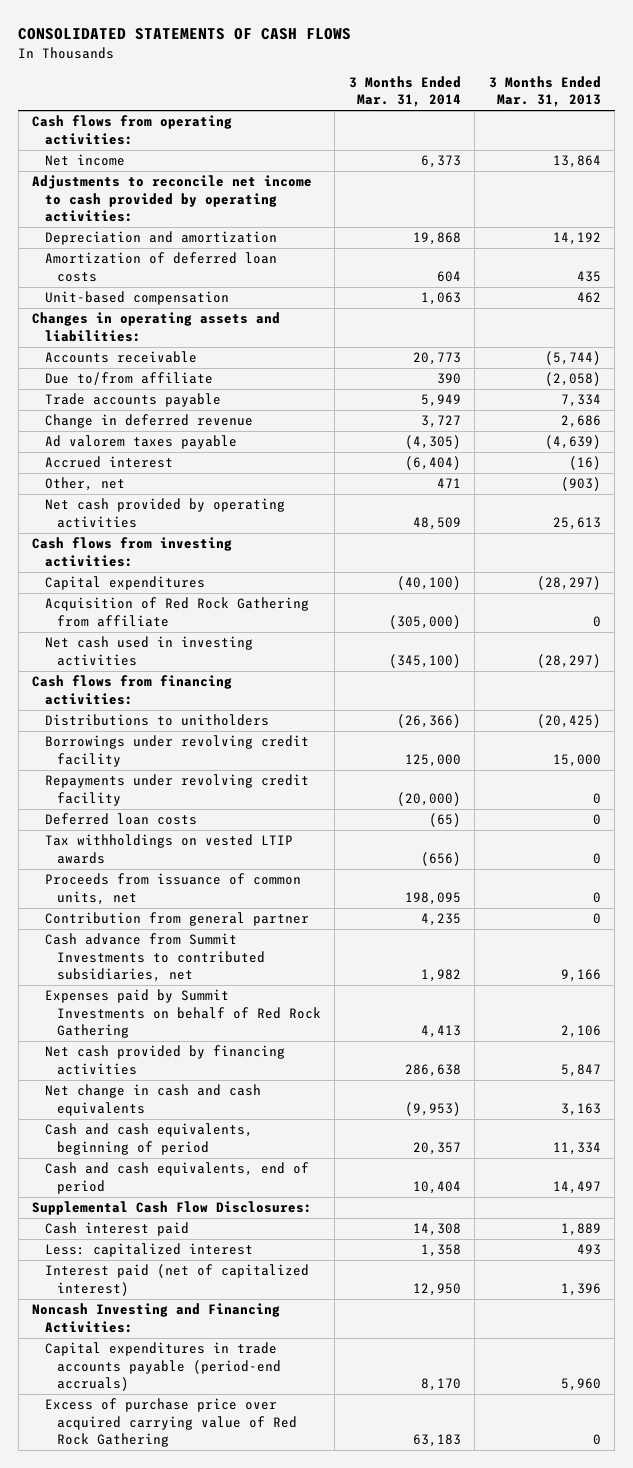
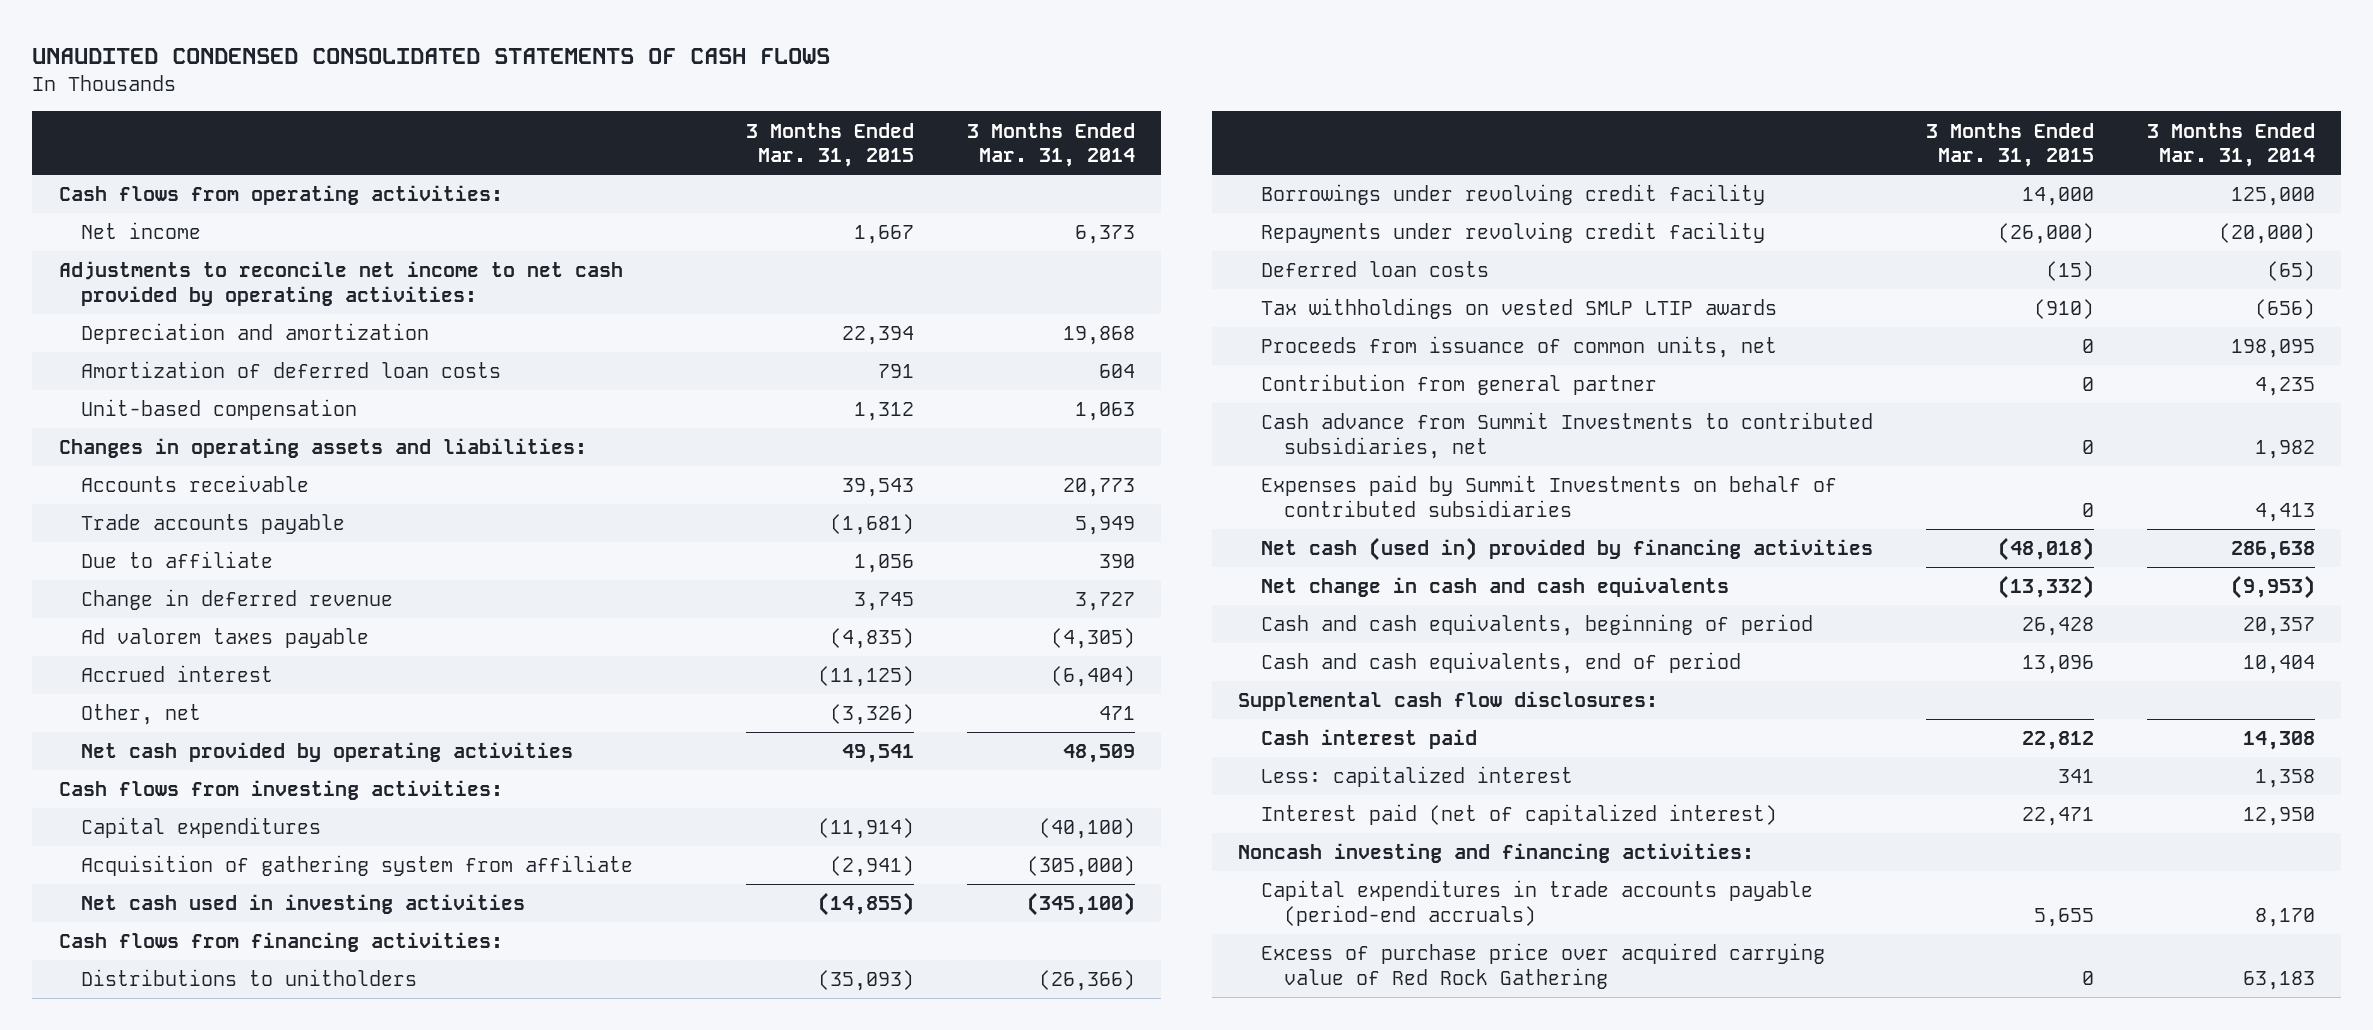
[18,28,352,41] CONSOLIDATED STATEMENTS OF CASH FLOWS -> [32,47,831,64] UNAUDITED CONDENSED CONSOLIDATED STATEMENTS OF CASH FLOWS
[488,75,601,108] 3 Months Ended Mar. 31, 2013 -> none
none -> [746,122,915,168] 3 Months Ended Mar. 31, 2015
[32,175,313,223] Adjustments to reconcile net income to cash provided by operating activities: -> [58,261,623,306] Adjustments to reconcile net income to net cash provided by operating activities:
[44,372,213,386] Due to/from affiliate -> none
none -> [81,551,274,569] Due to affiliate
[44,597,309,627] Acquisition of Red Rock Gathering from affiliate -> [81,855,634,877] Acquisition of gathering system from affiliate
[44,834,293,864] Tax withholdings on vested LTIP awards -> [1261,298,1778,320] Tax withholdings on vested SMLP LTIP awards
[44,989,322,1039] Expenses paid by Summit Investments on behalf of Red Rock Gathering -> [1261,475,1838,517] Expenses paid by Summit Investments on behalf of contributed subsidiaries
[44,1045,285,1075] Net cash provided by financing activities -> [1261,537,1874,562] Net cash (used in) provided by financing activities
[32,1201,313,1216] Supplemental Cash Flow Disclosures: -> [1238,691,1659,712] Supplemental cash flow disclosures:
[32,1303,281,1333] Noncash Investing and Financing Activities: -> [1238,843,1755,864] Noncash investing and financing activities:

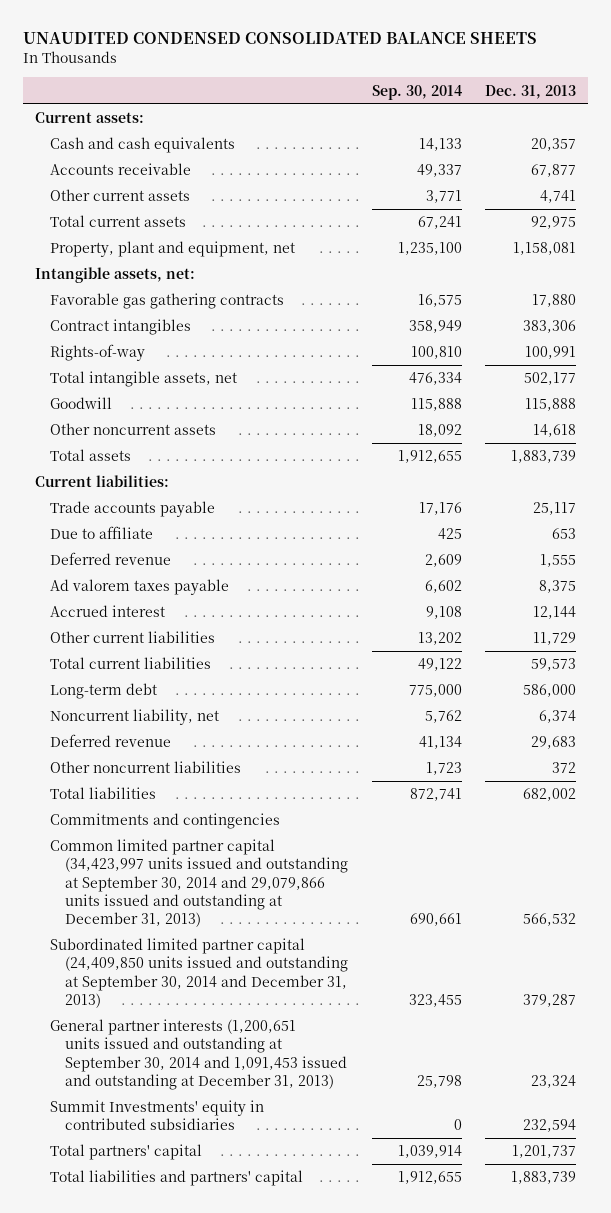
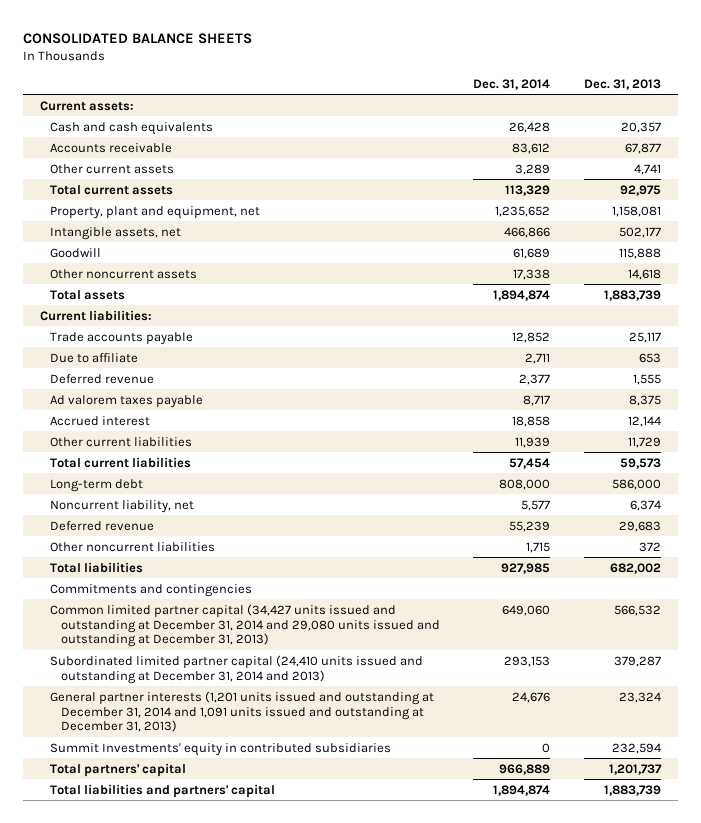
[22,32,537,45] UNAUDITED CONDENSED CONSOLIDATED BALANCE SHEETS -> [23,33,253,45] CONSOLIDATED BALANCE SHEETS
[371,84,462,100] Sep. 30, 2014 -> none
none -> [473,78,551,90] Dec. 31, 2014
[34,267,195,284] Intangible assets, net: -> none
[49,293,284,310] Favorable gas gathering contracts -> none
[49,319,191,336] Contract intangibles -> none
[49,344,145,362] Rights-of-way -> none
[49,371,237,388] Total intangible assets, net -> [50,226,182,240] Intangible assets, net
[49,839,348,927] Common limited partner capital (34,423,997 units issued and outstanding at September 30, 2014 and 29,079,866 units issued and outstanding at December 31, 2013) -> [50,603,440,648] Common limited partner capital (34,427 units issued and outstanding at December 31, 2014 and 29,080 units issued and outstanding at December 31, 2013)
[49,938,348,1008] Subordinated limited partner capital (24,409,850 units issued and outstanding at September 30, 2014 and December 31, 2013) -> [50,654,424,684] Subordinated limited partner capital (24,410 units issued and outstanding at December 31, 2014 and 2013)
[49,1019,347,1090] General partner interests (1,200,651 units issued and outstanding at September 30, 2014 and 1,091,453 issued and outstanding at December 31, 2013) -> [50,690,435,733] General partner interests (1,201 units issued and outstanding at December 31, 2014 and 1,091 units issued and outstanding at December 31, 2013)

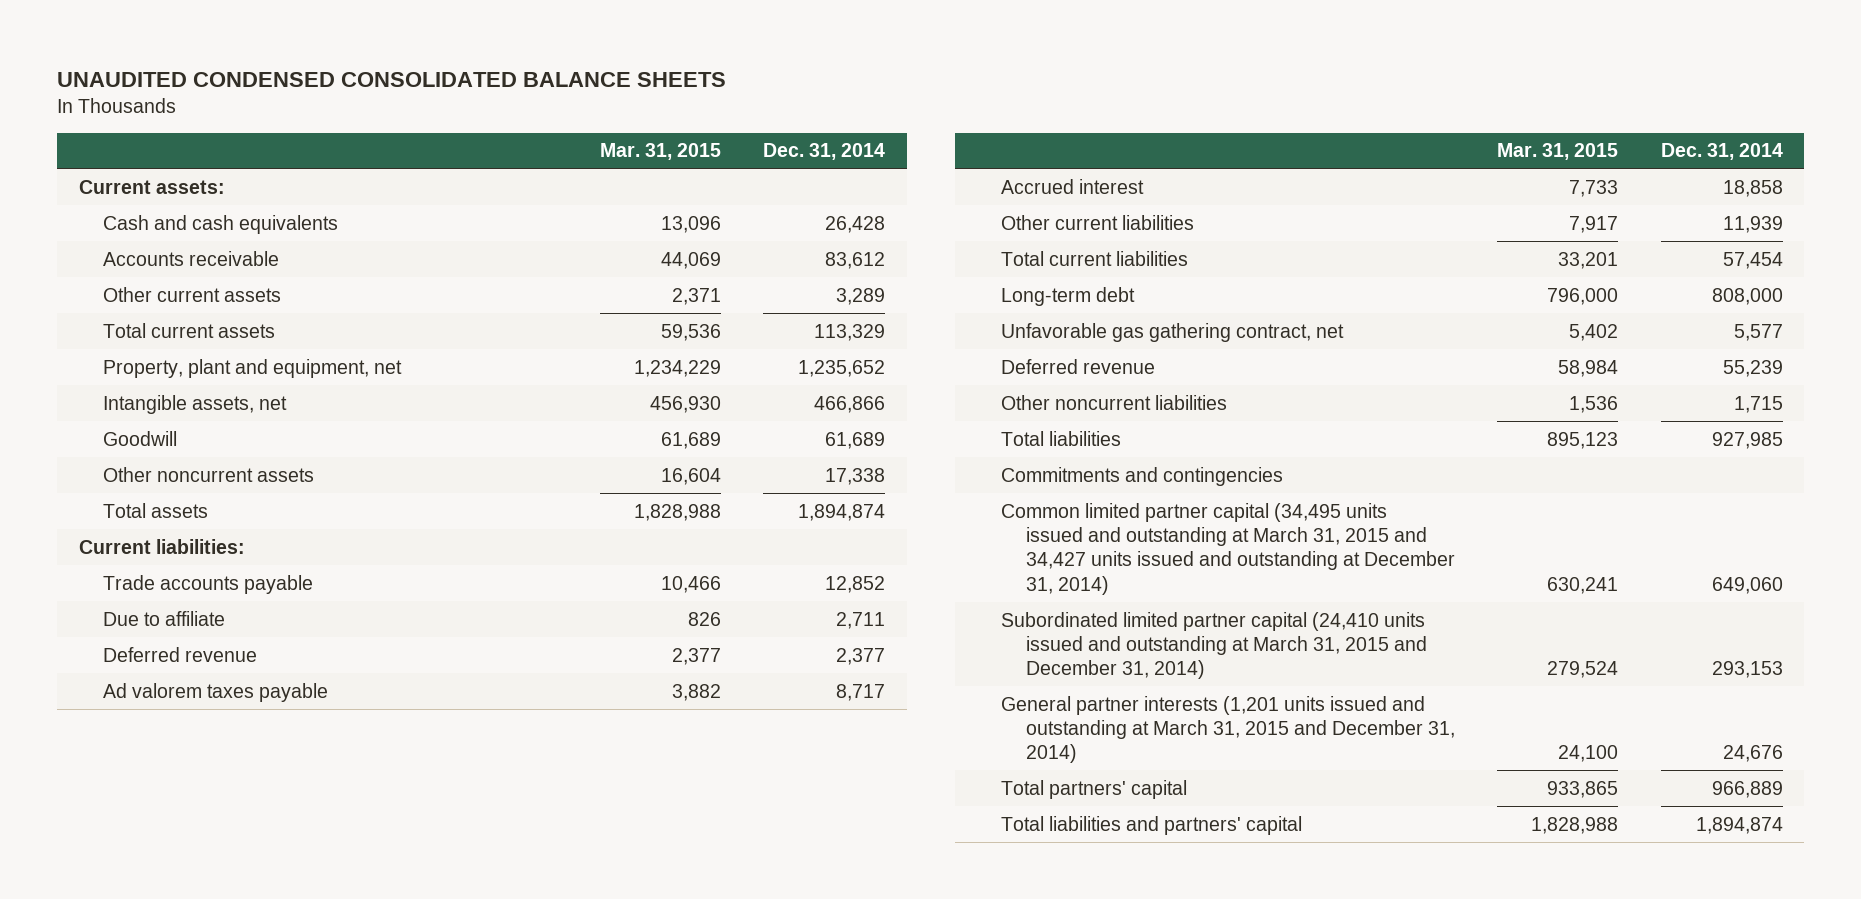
[23,33,253,45] CONSOLIDATED BALANCE SHEETS -> [57,72,727,88] UNAUDITED CONDENSED CONSOLIDATED BALANCE SHEETS
[584,78,662,90] Dec. 31, 2013 -> none
none -> [599,143,721,161] Mar. 31, 2015
[50,499,195,513] Noncurrent liability, net -> [1000,322,1344,342] Unfavorable gas gathering contract, net
[50,742,392,756] Summit Investments' equity in contributed subsidiaries -> none
[50,603,440,648] Common limited partner capital (34,427 units issued and outstanding at December 31, 2014 and 29,080 units issued and outstanding at December 31, 2013) -> [1000,502,1455,595] Common limited partner capital (34,495 units issued and outstanding at March 31, 2015 and 34,427 units issued and outstanding at December 31, 2014)
[50,654,424,684] Subordinated limited partner capital (24,410 units issued and outstanding at December 31, 2014 and 2013) -> [1000,611,1427,680] Subordinated limited partner capital (24,410 units issued and outstanding at March 31, 2015 and December 31, 2014)
[50,690,435,733] General partner interests (1,201 units issued and outstanding at December 31, 2014 and 1,091 units issued and outstanding at December 31, 2013) -> [1000,695,1455,764] General partner interests (1,201 units issued and outstanding at March 31, 2015 and December 31, 2014)

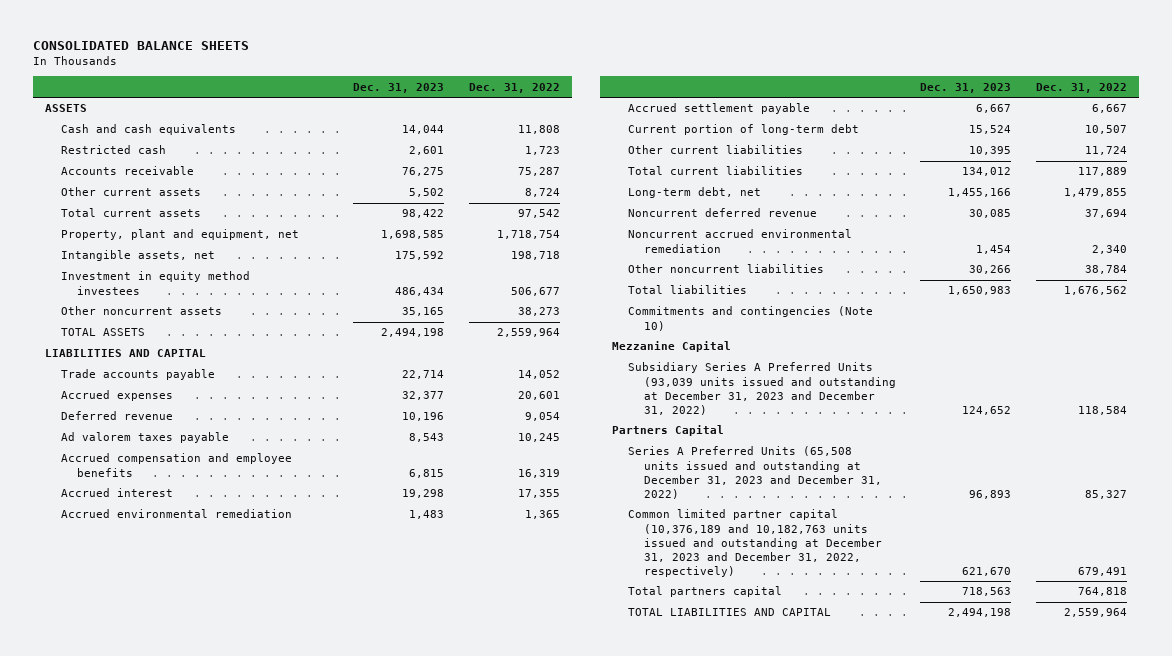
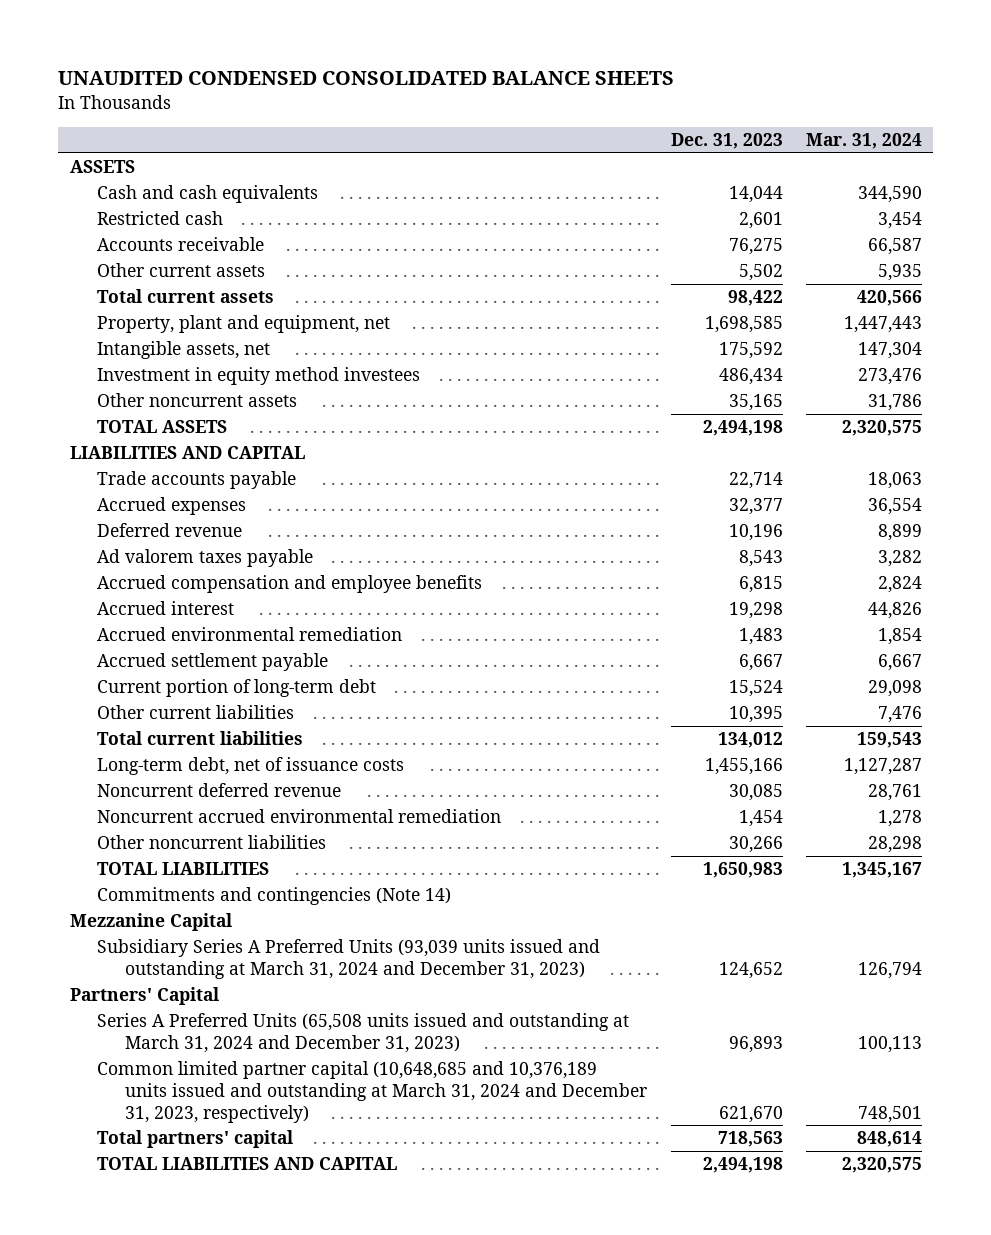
[32,41,249,51] CONSOLIDATED BALANCE SHEETS -> [57,71,674,86] UNAUDITED CONDENSED CONSOLIDATED BALANCE SHEETS
[468,82,560,93] Dec. 31, 2022 -> none
none -> [805,132,922,149] Mar. 31, 2024
[628,187,762,199] Long-term debt, net -> [97,757,405,776] Long-term debt, net of issuance costs
[628,285,748,295] Total liabilities -> [97,862,270,876] TOTAL LIABILITIES
[628,306,874,331] Commitments and contingencies (Note 10) -> [97,887,452,906] Commitments and contingencies (Note 14)
[628,362,897,415] Subsidiary Series A Preferred Units (93,039 units issued and outstanding at December 31, 2023 and December 31, 2022) -> [97,939,601,980] Subsidiary Series A Preferred Units (93,039 units issued and outstanding at March 31, 2024 and December 31, 2023)
[611,425,724,437] Partners Capital -> [69,987,219,1006] Partners' Capital
[628,446,883,499] Series A Preferred Units (65,508 units issued and outstanding at December 31, 2023 and December 31, 2022) -> [97,1013,630,1054] Series A Preferred Units (65,508 units issued and outstanding at March 31, 2024 and December 31, 2023)
[628,509,883,577] Common limited partner capital (10,376,189 and 10,182,763 units issued and outstanding at December 31, 2023 and December 31, 2022, respectively) -> [97,1061,648,1123] Common limited partner capital (10,648,685 and 10,376,189 units issued and outstanding at March 31, 2024 and December 31, 2023, respectively)
[628,586,783,598] Total partners capital -> [97,1130,294,1149] Total partners' capital

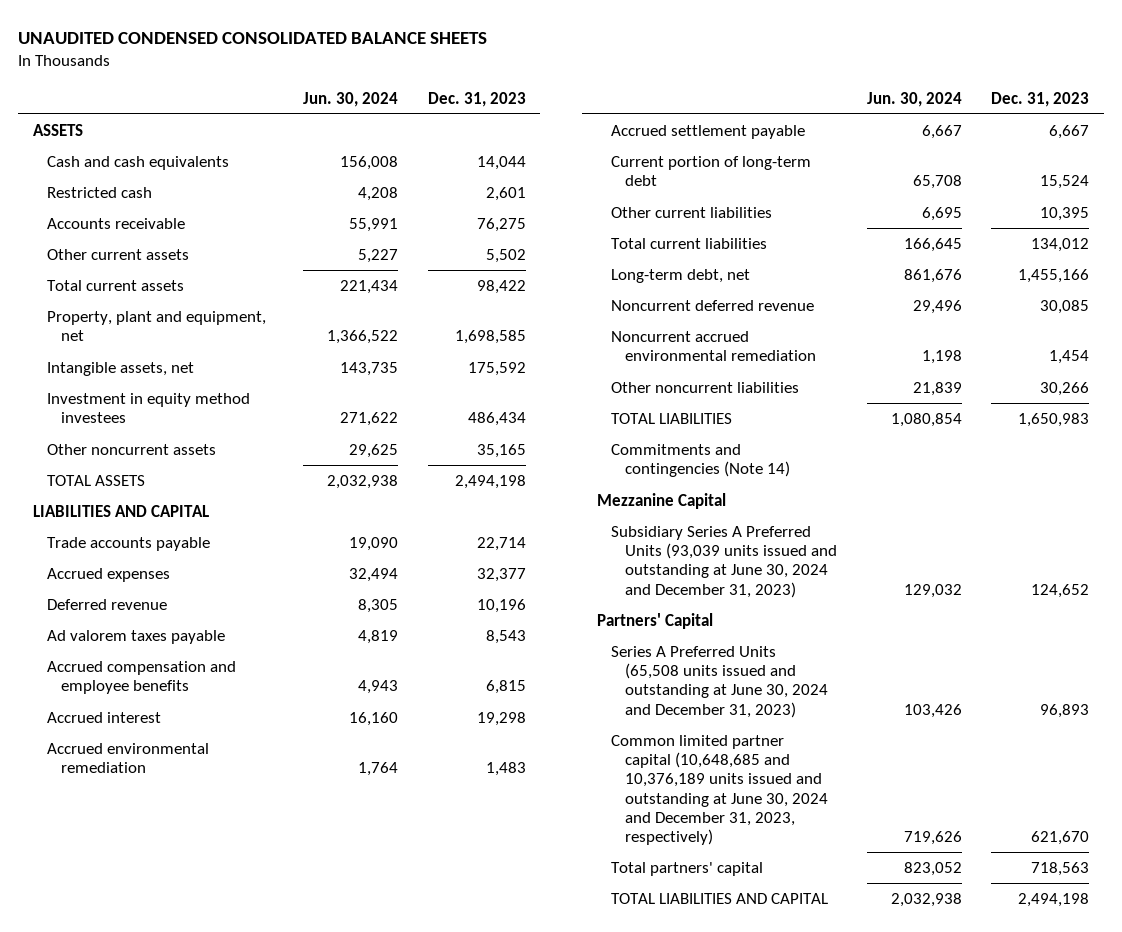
[805,132,922,149] Mar. 31, 2024 -> none
none -> [303,91,399,107] Jun. 30, 2024
[97,757,405,776] Long-term debt, net of issuance costs -> [610,269,750,284] Long-term debt, net
[97,939,601,980] Subsidiary Series A Preferred Units (93,039 units issued and outstanding at March 31, 2024 and December 31, 2023) -> [610,526,838,598] Subsidiary Series A Preferred Units (93,039 units issued and outstanding at June 30, 2024 and December 31, 2023)
[97,1013,630,1054] Series A Preferred Units (65,508 units issued and outstanding at March 31, 2024 and December 31, 2023) -> [610,646,829,718] Series A Preferred Units (65,508 units issued and outstanding at June 30, 2024 and December 31, 2023)
[97,1061,648,1123] Common limited partner capital (10,648,685 and 10,376,189 units issued and outstanding at March 31, 2024 and December 31, 2023, respectively) -> [610,735,829,846] Common limited partner capital (10,648,685 and 10,376,189 units issued and outstanding at June 30, 2024 and December 31, 2023, respectively)

